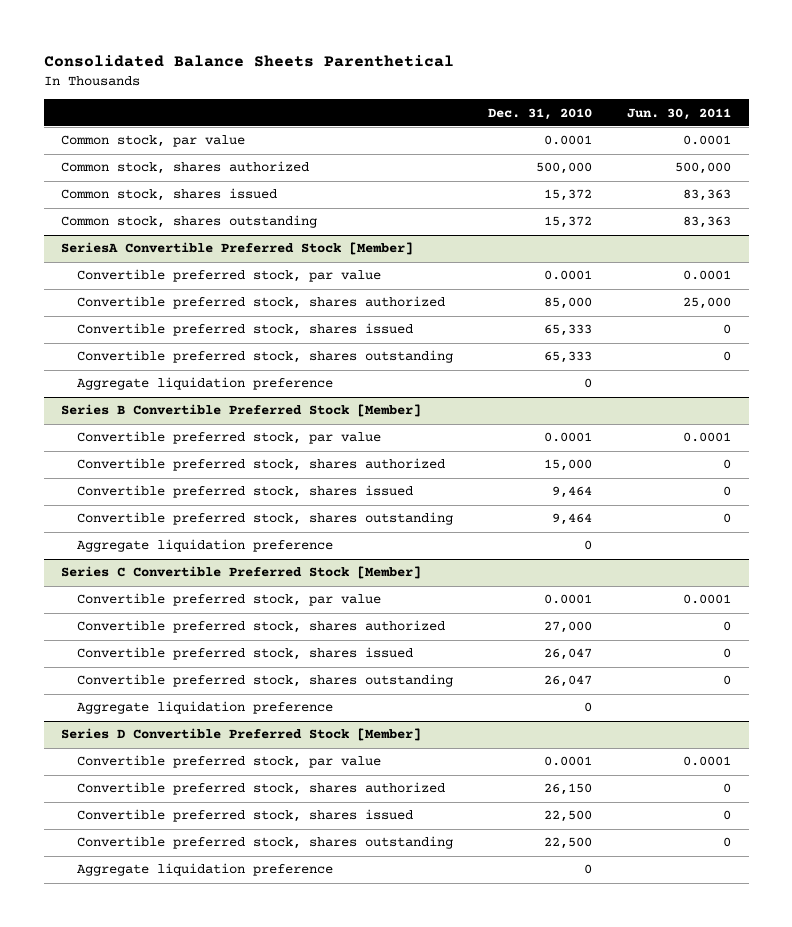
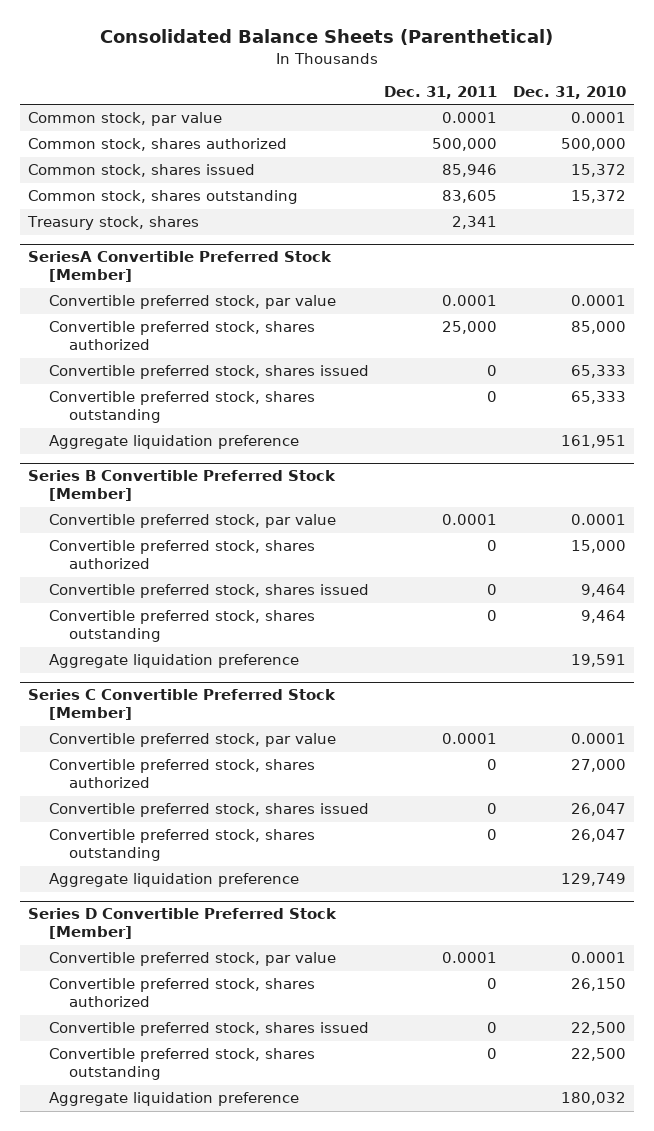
[43,54,454,67] Consolidated Balance Sheets Parenthetical -> [100,29,554,46] Consolidated Balance Sheets (Parenthetical)
[627,107,732,120] Jun. 30, 2011 -> none
none -> [384,86,498,100] Dec. 31, 2011
none -> [26,216,199,231] Treasury stock, shares
[584,378,593,389] 0 -> [561,435,627,449] 161,951
[584,540,593,551] 0 -> [571,654,627,668] 19,591
[584,702,593,713] 0 -> [561,873,627,887] 129,749
[584,864,593,875] 0 -> [561,1092,627,1106] 180,032

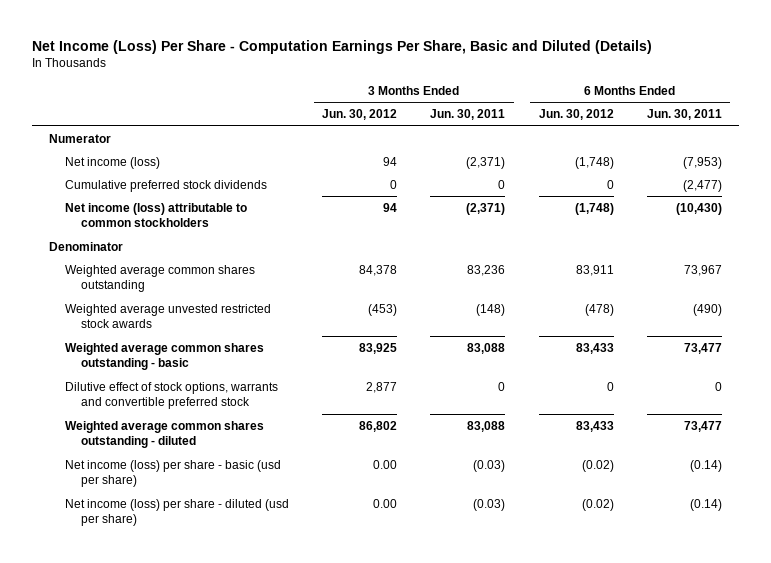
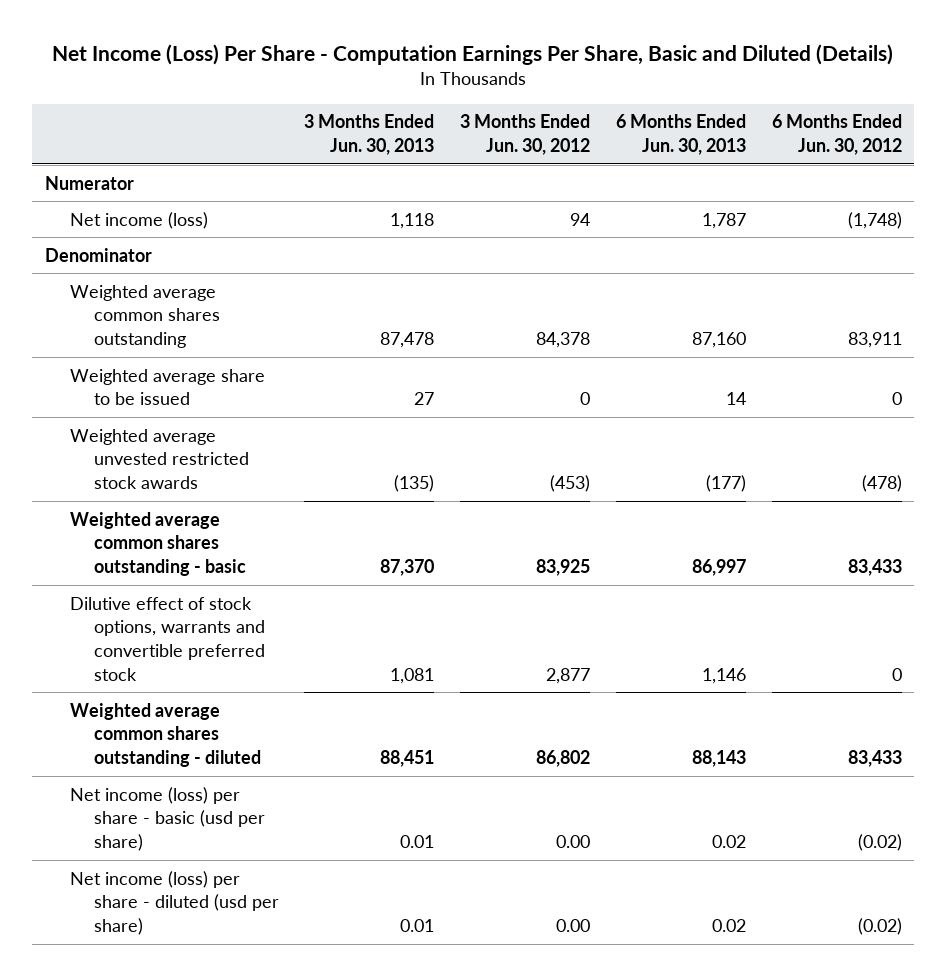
[430,109,506,121] Jun. 30, 2011 -> none
[646,109,722,121] Jun. 30, 2011 -> none
none -> [304,114,435,156] 3 Months Ended Jun. 30, 2013
none -> [615,114,746,156] 6 Months Ended Jun. 30, 2013
[64,179,267,192] Cumulative preferred stock dividends -> none
[64,202,247,228] Net income (loss) attributable to common stockholders -> none
none -> [69,368,265,406] Weighted average share to be issued

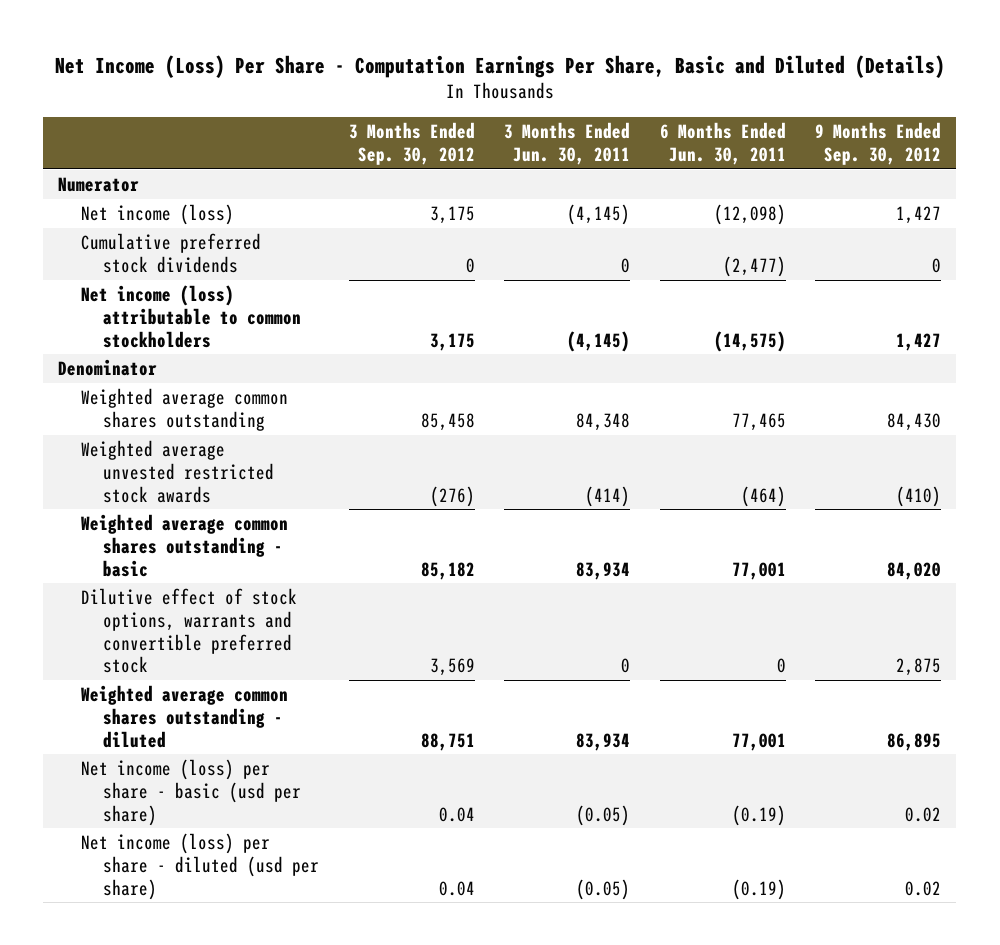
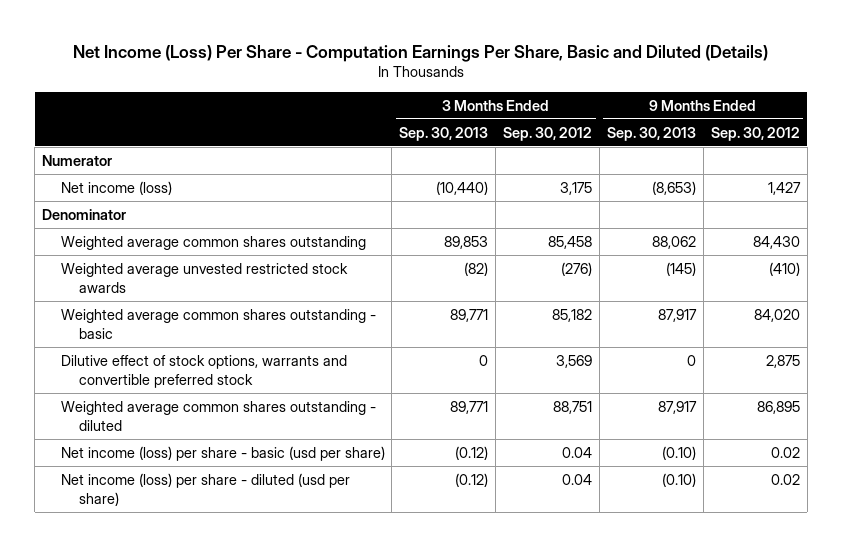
[504,122,631,165] 3 Months Ended Jun. 30, 2011 -> none
[659,122,786,165] 6 Months Ended Jun. 30, 2011 -> none
none -> [399,126,489,141] Sep. 30, 2013
none -> [606,126,696,141] Sep. 30, 2013
[80,233,261,273] Cumulative preferred stock dividends -> none
[80,285,301,348] Net income (loss) attributable to common stockholders -> none

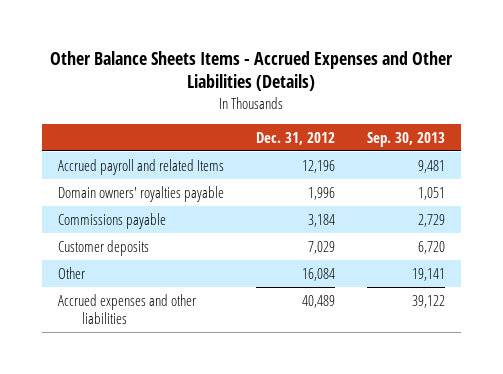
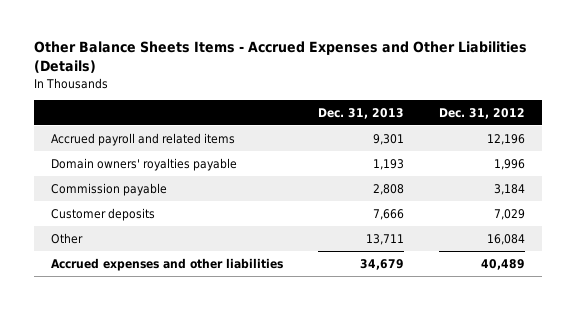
[367,131,446,147] Sep. 30, 2013 -> none
none -> [317,107,404,119] Dec. 31, 2013
[57,158,224,175] Accrued payroll and related Items -> [50,132,235,146] Accrued payroll and related items
[57,212,166,229] Commissions payable -> [50,182,167,196] Commission payable

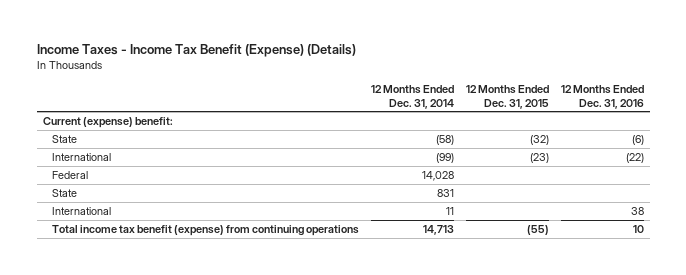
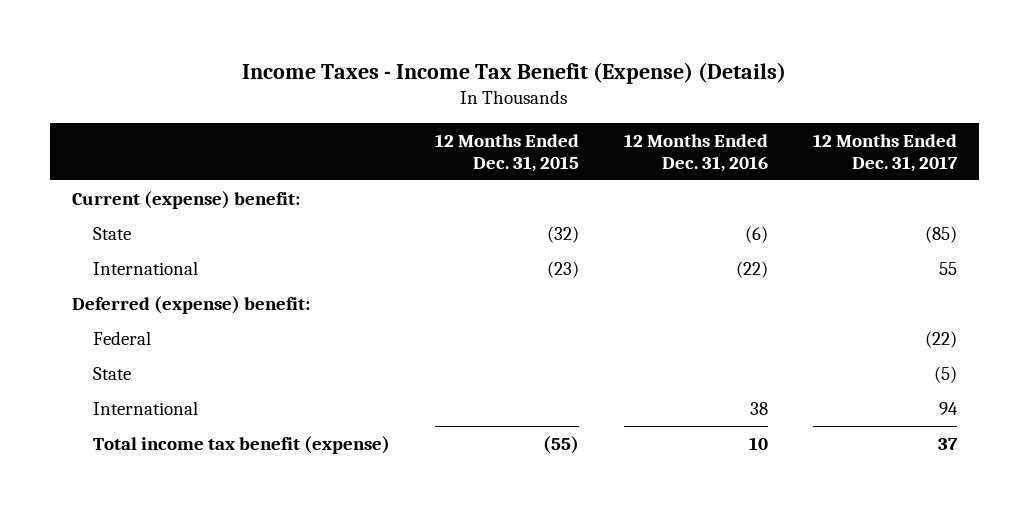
[370,85,454,109] 12 Months Ended Dec. 31, 2014 -> none
none -> [812,133,958,173] 12 Months Ended Dec. 31, 2017
none -> [72,295,311,314] Deferred (expense) benefit:
[52,224,360,236] Total income tax benefit (expense) from continuing operations -> [92,435,390,454] Total income tax benefit (expense)

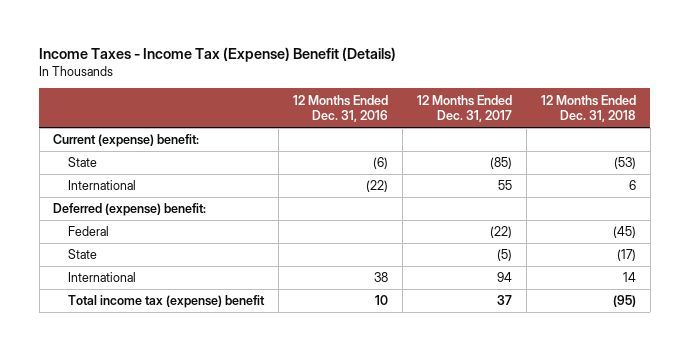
[242,61,787,84] Income Taxes - Income Tax Benefit (Expense) (Details) -> [39,46,397,62] Income Taxes - Income Tax (Expense) Benefit (Details)
[434,133,579,173] 12 Months Ended Dec. 31, 2015 -> none
none -> [540,94,636,123] 12 Months Ended Dec. 31, 2018
[92,435,390,454] Total income tax benefit (expense) -> [68,295,266,309] Total income tax (expense) benefit

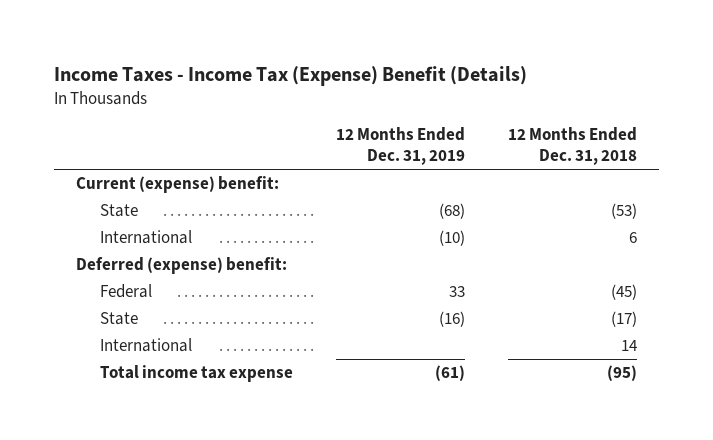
[293,94,389,123] 12 Months Ended Dec. 31, 2016 -> none
[417,94,513,123] 12 Months Ended Dec. 31, 2017 -> none
none -> [335,127,465,166] 12 Months Ended Dec. 31, 2019
[68,295,266,309] Total income tax (expense) benefit -> [99,365,293,383] Total income tax expense

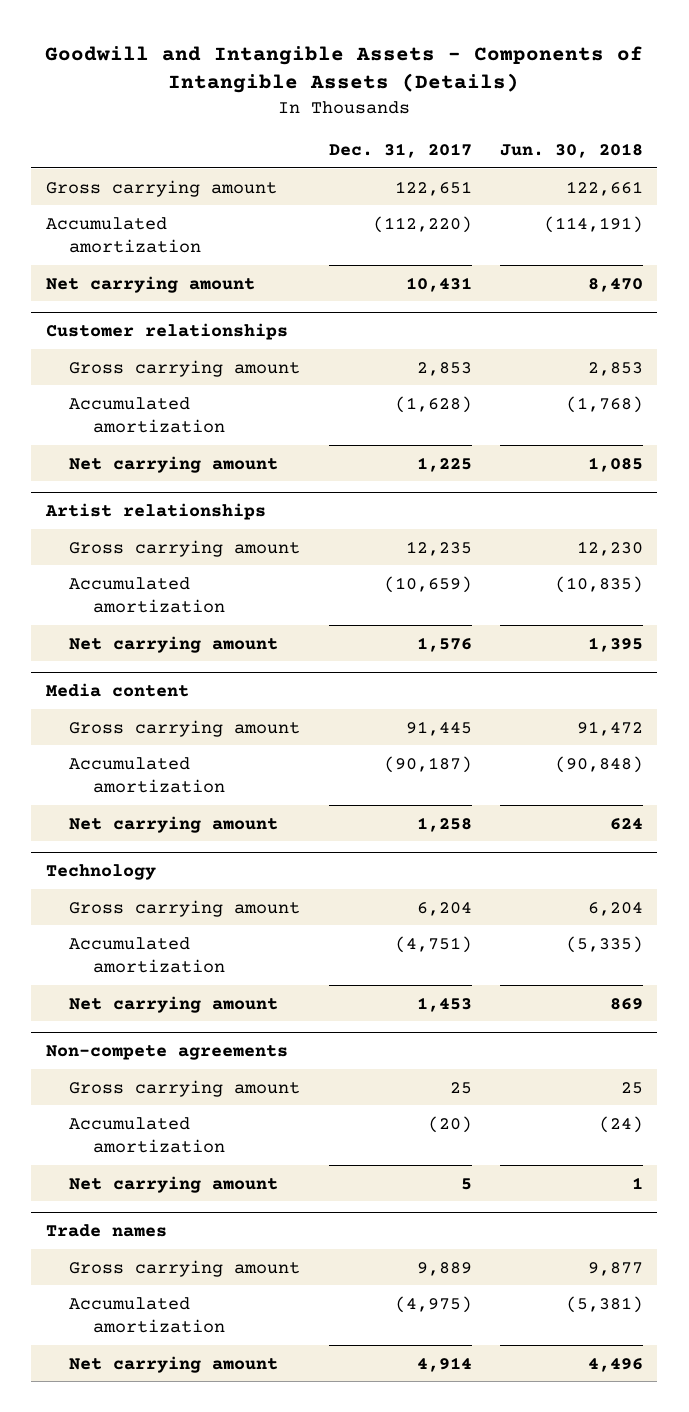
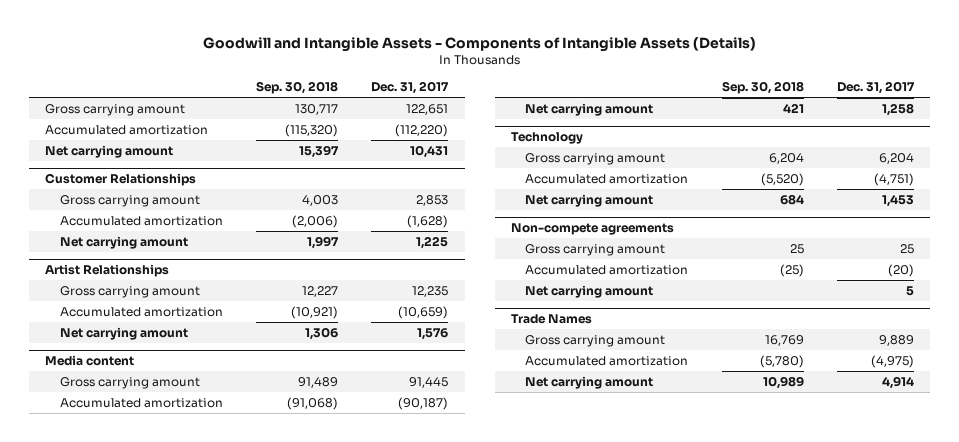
[500,142,644,158] Jun. 30, 2018 -> none
none -> [255,81,338,95] Sep. 30, 2018
[45,323,288,341] Customer relationships -> [45,173,197,187] Customer Relationships
[44,503,266,521] Artist relationships -> [45,264,170,278] Artist Relationships
[45,1224,167,1238] Trade names -> [511,314,593,325] Trade Names

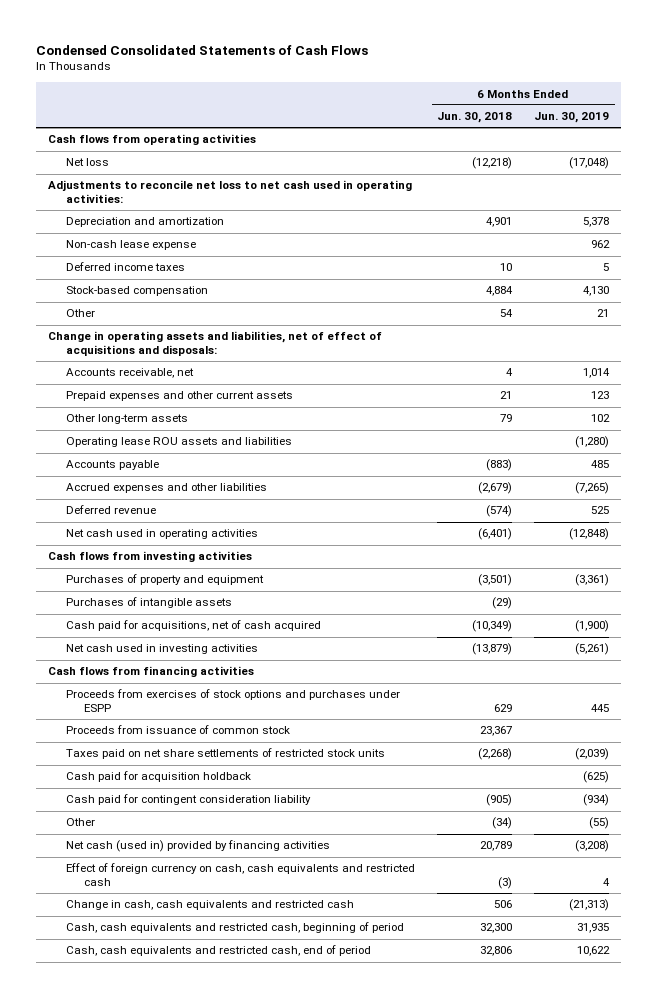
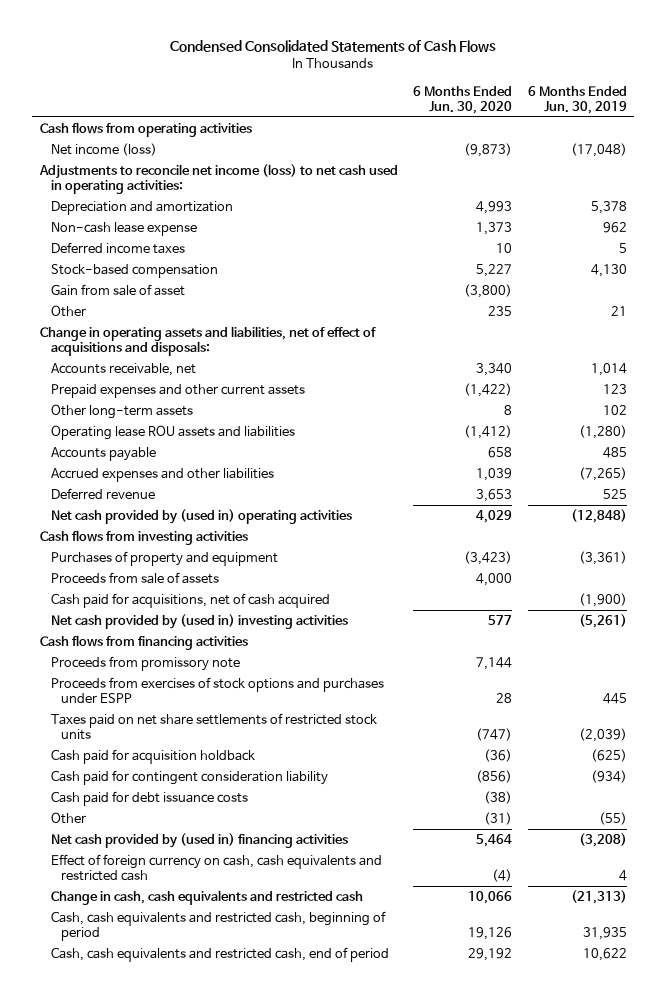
[437,112,513,124] Jun. 30, 2018 -> none
none -> [413,85,513,114] 6 Months Ended Jun. 30, 2020
[65,158,109,167] Net loss -> [50,142,157,156] Net income (loss)
[47,180,412,204] Adjustments to reconcile net loss to net cash used in operating activities: -> [38,163,398,195] Adjustments to reconcile net income (loss) to net cash used in operating activities:
none -> [50,283,185,296] Gain from sale of asset
[65,529,258,540] Net cash used in operating activities -> [50,508,352,524] Net cash provided by (used in) operating activities
[65,597,232,609] Purchases of intangible assets -> none
none -> [50,571,219,584] Proceeds from sale of assets
[65,644,258,655] Net cash used in investing activities -> [50,613,348,629] Net cash provided by (used in) investing activities
none -> [50,655,240,671] Proceeds from promissory note
[65,725,290,735] Proceeds from issuance of common stock -> none
none -> [50,790,248,806] Cash paid for debt issuance costs
[65,840,330,853] Net cash (used in) provided by financing activities -> [50,832,348,848] Net cash provided by (used in) financing activities

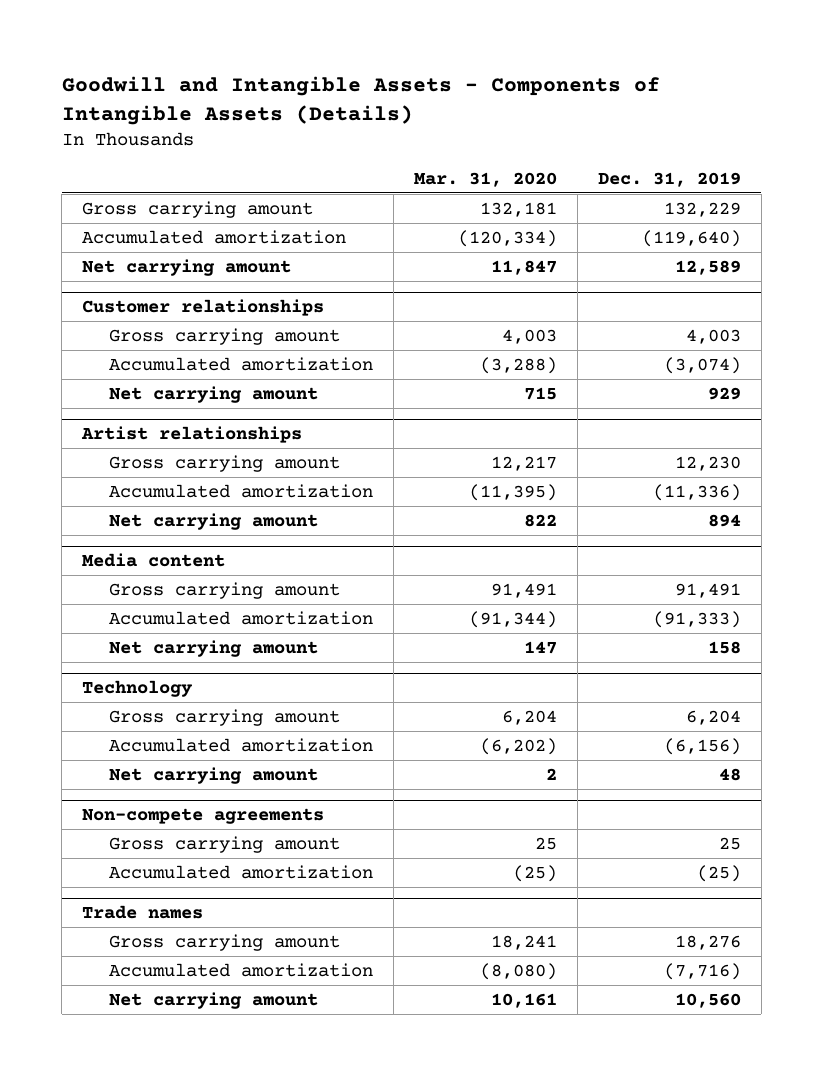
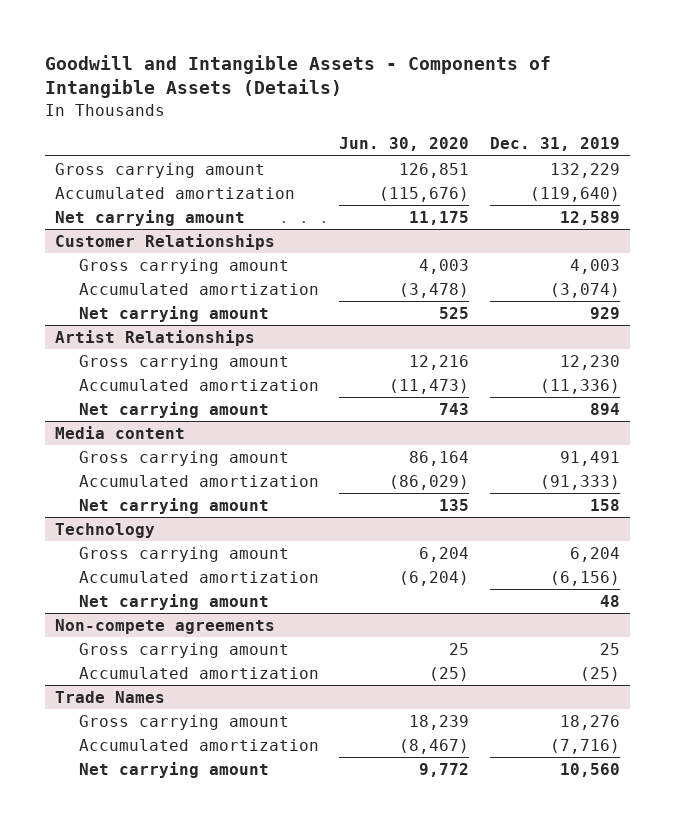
[413,171,557,187] Mar. 31, 2020 -> none
none -> [339,137,470,152] Jun. 30, 2020
[82,299,325,317] Customer relationships -> [55,233,276,250] Customer Relationships
[81,426,303,444] Artist relationships -> [55,329,256,346] Artist Relationships
[82,905,204,920] Trade names -> [55,690,166,703] Trade Names

